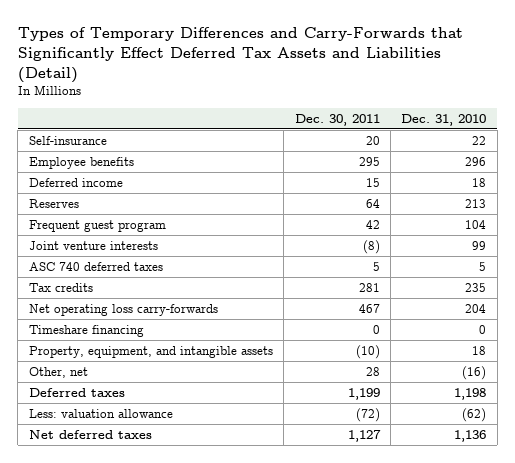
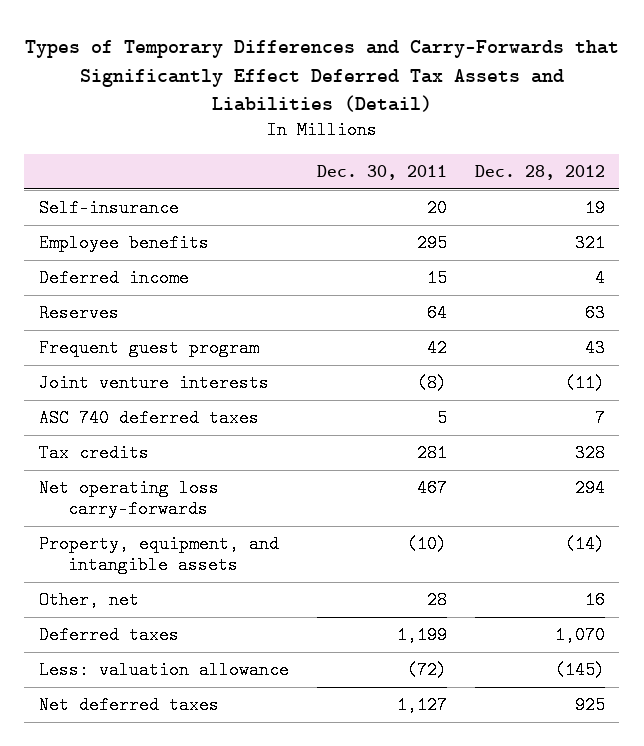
[401,113,487,126] Dec. 31, 2010 -> none
none -> [474,164,605,180] Dec. 28, 2012
[28,324,144,337] Timeshare financing -> none

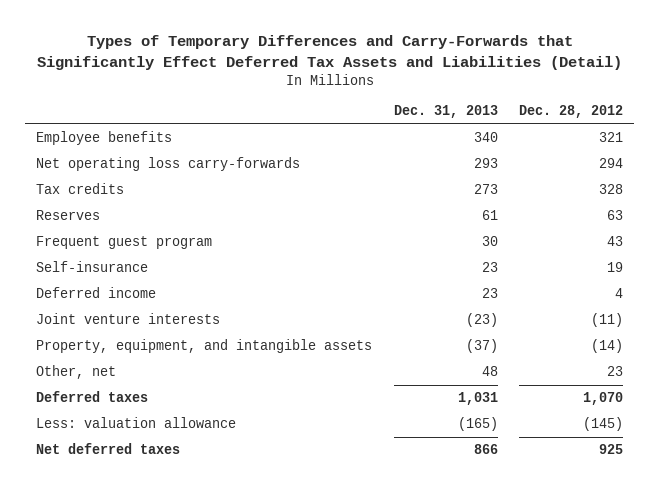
[316,164,447,180] Dec. 30, 2011 -> none
none -> [393,105,498,119] Dec. 31, 2013
[38,479,219,519] Net operating loss carry-forwards -> [36,157,301,172] Net operating loss carry-forwards
[38,444,149,463] Tax credits -> [36,183,125,195] Tax credits
[38,199,179,218] Self-insurance -> [36,261,149,273] Self-insurance
[38,269,189,288] Deferred income -> [36,287,157,299] Deferred income
[38,409,259,428] ASC 740 deferred taxes -> none
[584,591,605,610] 16 -> [607,366,624,377] 23

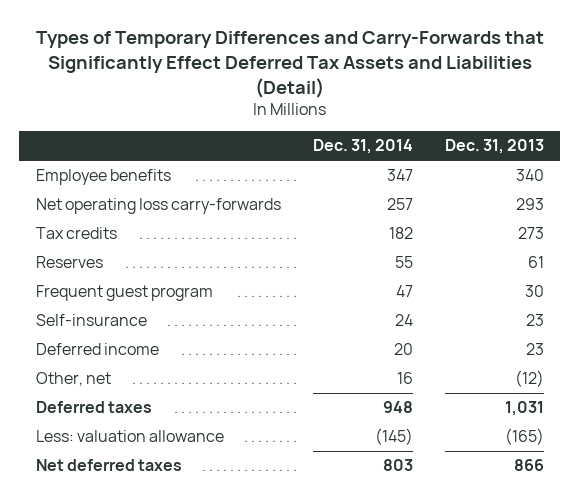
[519,105,624,119] Dec. 28, 2012 -> none
none -> [312,139,413,155] Dec. 31, 2014
[36,313,221,325] Joint venture interests -> none
[36,339,373,354] Property, equipment, and intangible assets -> none
[481,366,498,377] 48 -> [515,370,545,388] (12)

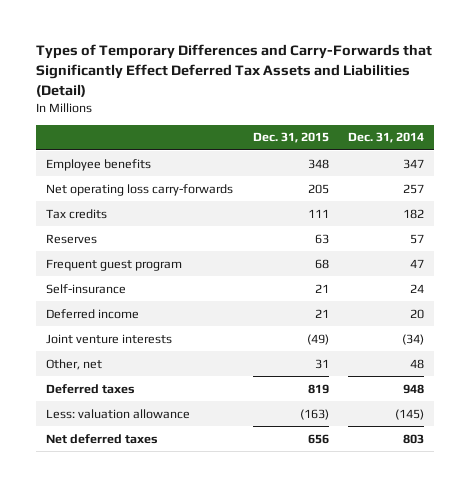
[445,139,545,155] Dec. 31, 2013 -> none
none -> [252,132,329,144] Dec. 31, 2015
[394,256,413,269] 55 -> [410,233,425,244] 57
none -> [45,333,172,344] Joint venture interests
[396,372,413,385] 16 -> [410,358,425,369] 48

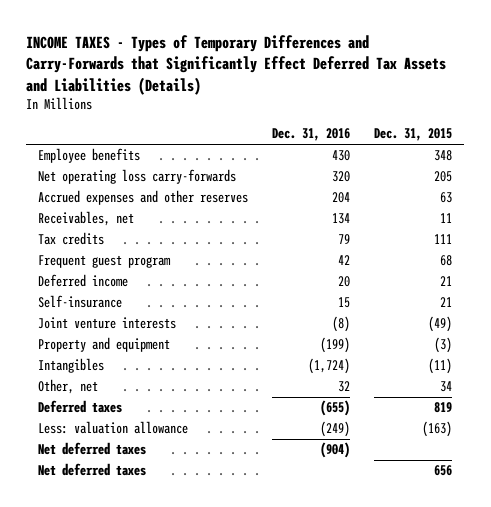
[35,44,432,97] Types of Temporary Differences and Carry-Forwards that Significantly Effect Deferred Tax Assets and Liabilities (Detail) -> [26,34,447,95] INCOME TAXES - Types of Temporary Differences and Carry-Forwards that Significantly Effect Deferred Tax Assets and Liabilities (Details)
[348,132,425,144] Dec. 31, 2014 -> none
none -> [272,128,351,142] Dec. 31, 2016
none -> [38,190,249,206] Accrued expenses and other reserves
none -> [38,211,135,227] Receivables, net
[45,233,97,244] Reserves -> none
[45,283,126,294] Self-insurance -> [38,295,123,309] Self-insurance
none -> [38,337,171,353] Property and equipment
none -> [38,358,105,374] Intangibles
[314,358,329,369] 31 -> [440,381,453,393] 34
none -> [38,442,147,456] Net deferred taxes

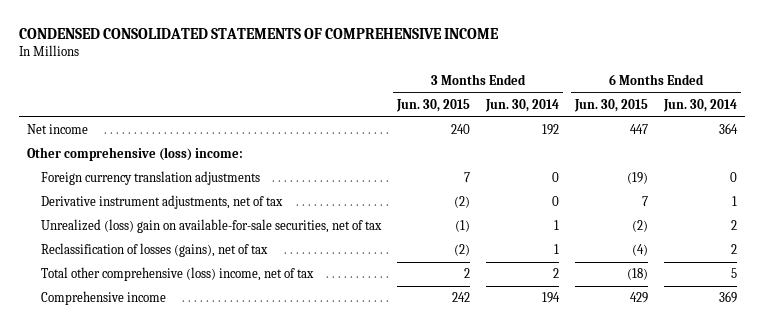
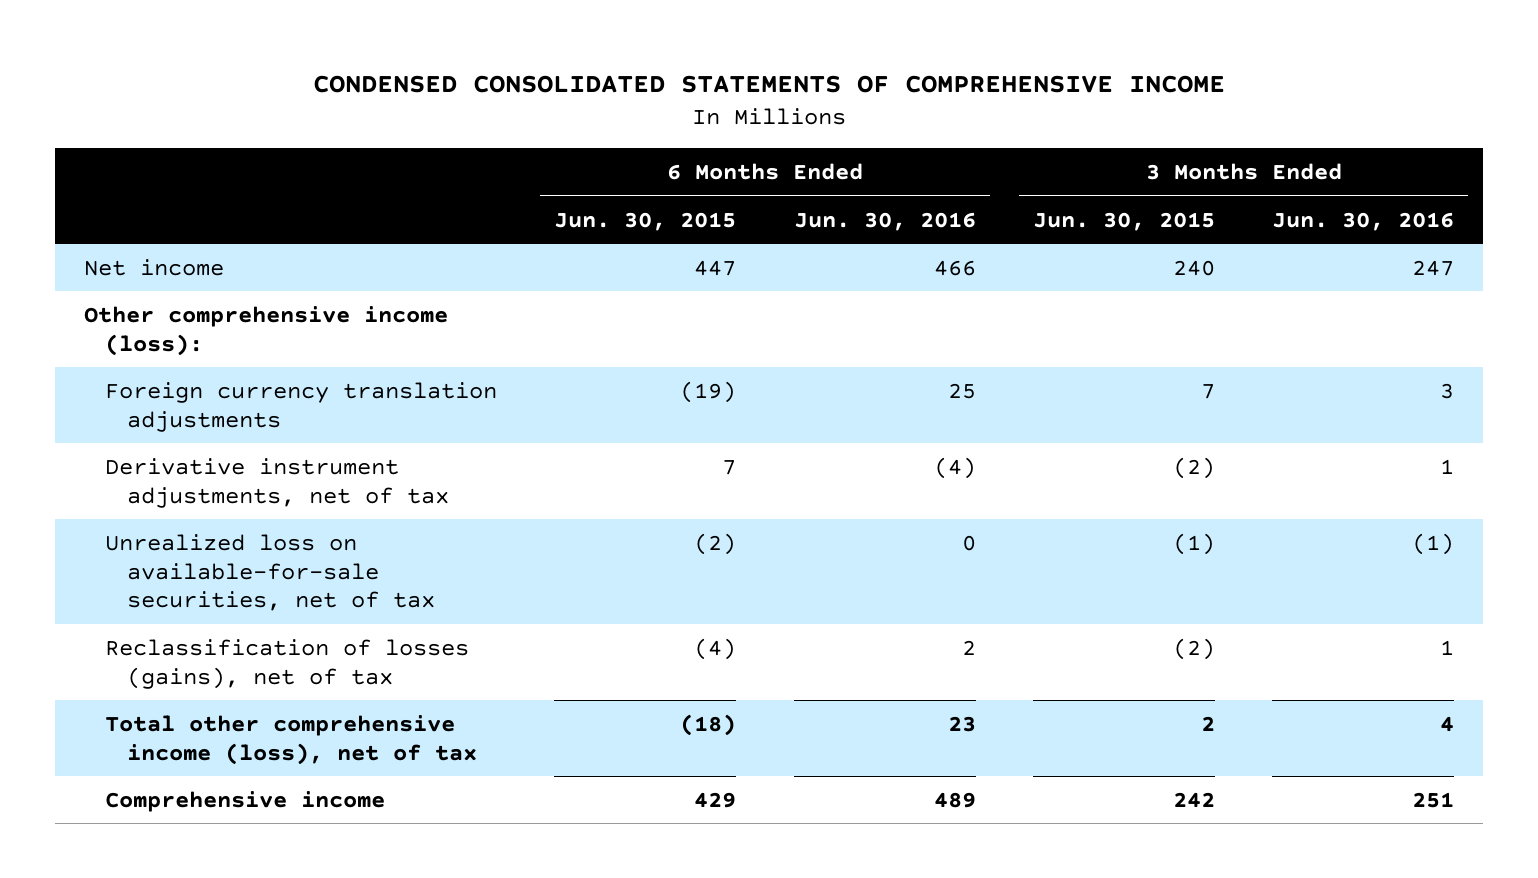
[484,99,559,113] Jun. 30, 2014 -> none
[662,99,737,113] Jun. 30, 2014 -> none
none -> [793,211,976,231] Jun. 30, 2016
none -> [1272,211,1455,231] Jun. 30, 2016
[27,147,244,162] Other comprehensive (loss) income: -> [83,305,448,356] Other comprehensive income (loss):
[41,219,383,234] Unrealized (loss) gain on available-for-sale securities, net of tax -> [105,533,435,612] Unrealized loss on available-for-sale securities, net of tax
[41,267,315,282] Total other comprehensive (loss) income, net of tax -> [105,714,477,765] Total other comprehensive income (loss), net of tax

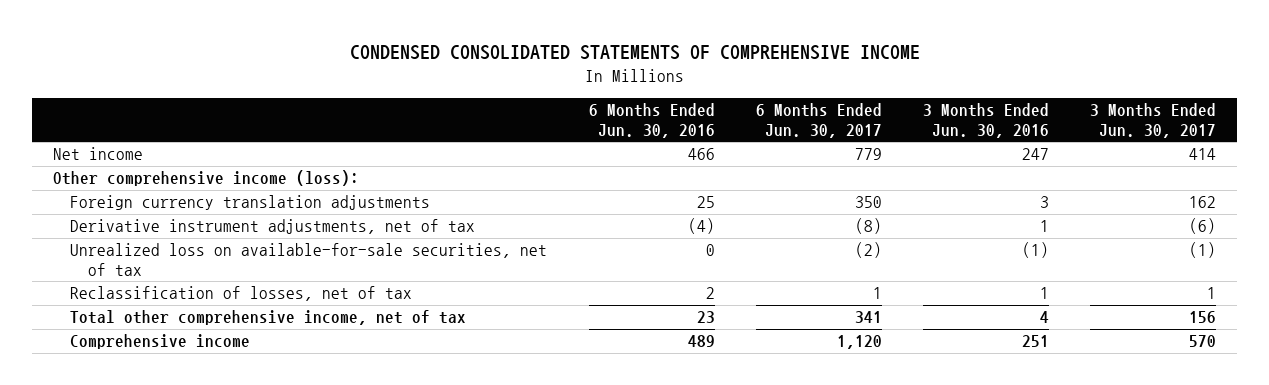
[554,211,737,231] Jun. 30, 2015 -> none
[1032,211,1215,231] Jun. 30, 2015 -> none
none -> [755,103,882,138] 6 Months Ended Jun. 30, 2017
none -> [1090,103,1217,138] 3 Months Ended Jun. 30, 2017
[105,638,470,689] Reclassification of losses (gains), net of tax -> [70,286,413,302] Reclassification of losses, net of tax
[105,714,477,765] Total other comprehensive income (loss), net of tax -> [70,310,467,326] Total other comprehensive income, net of tax

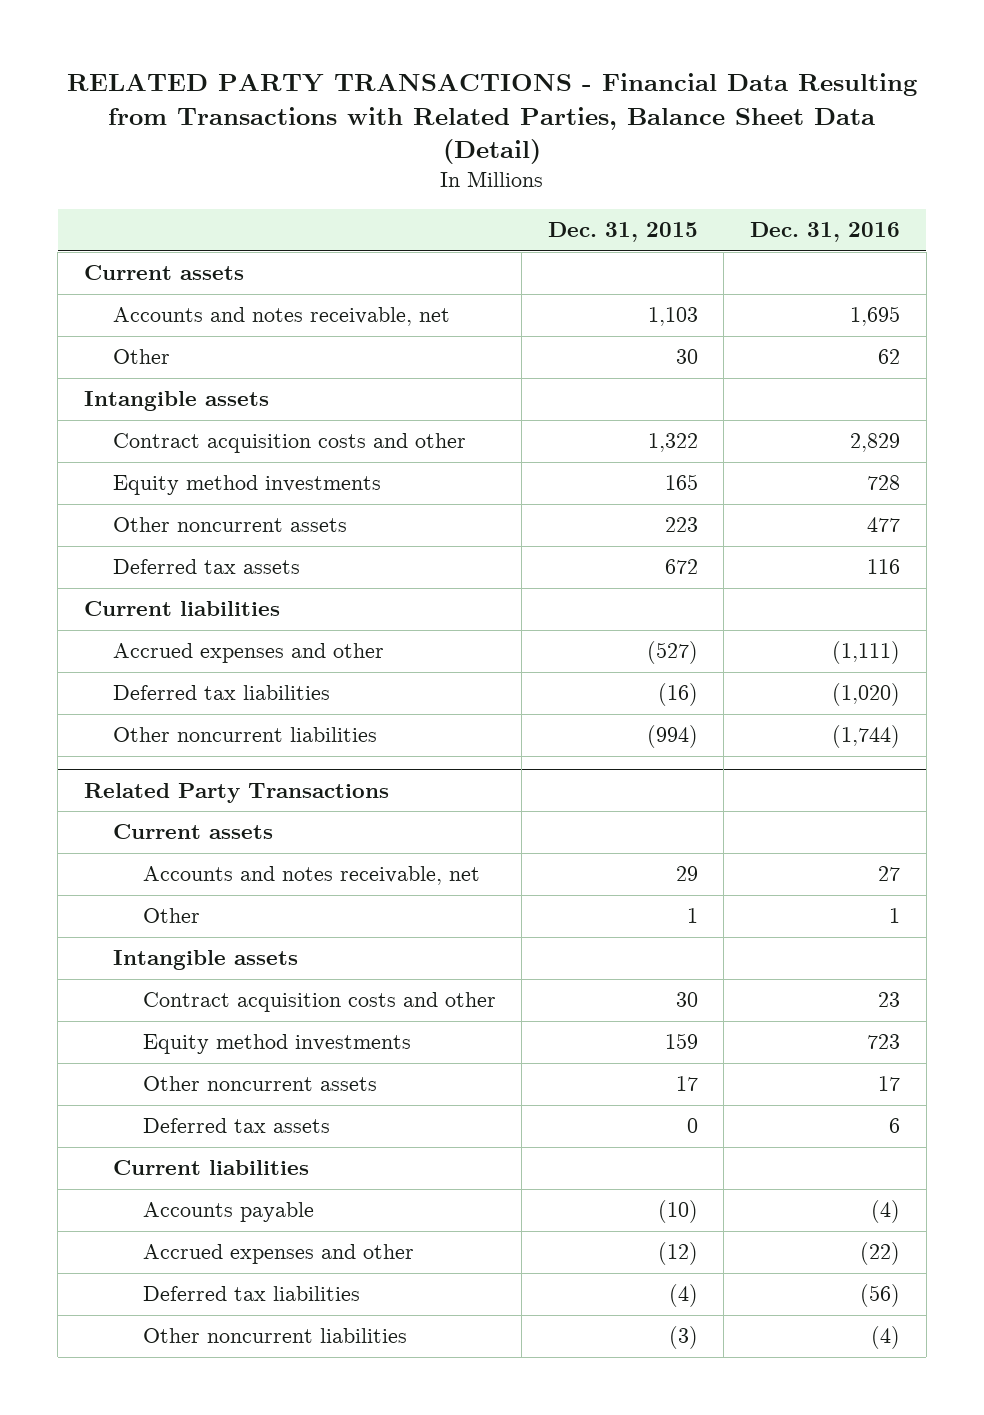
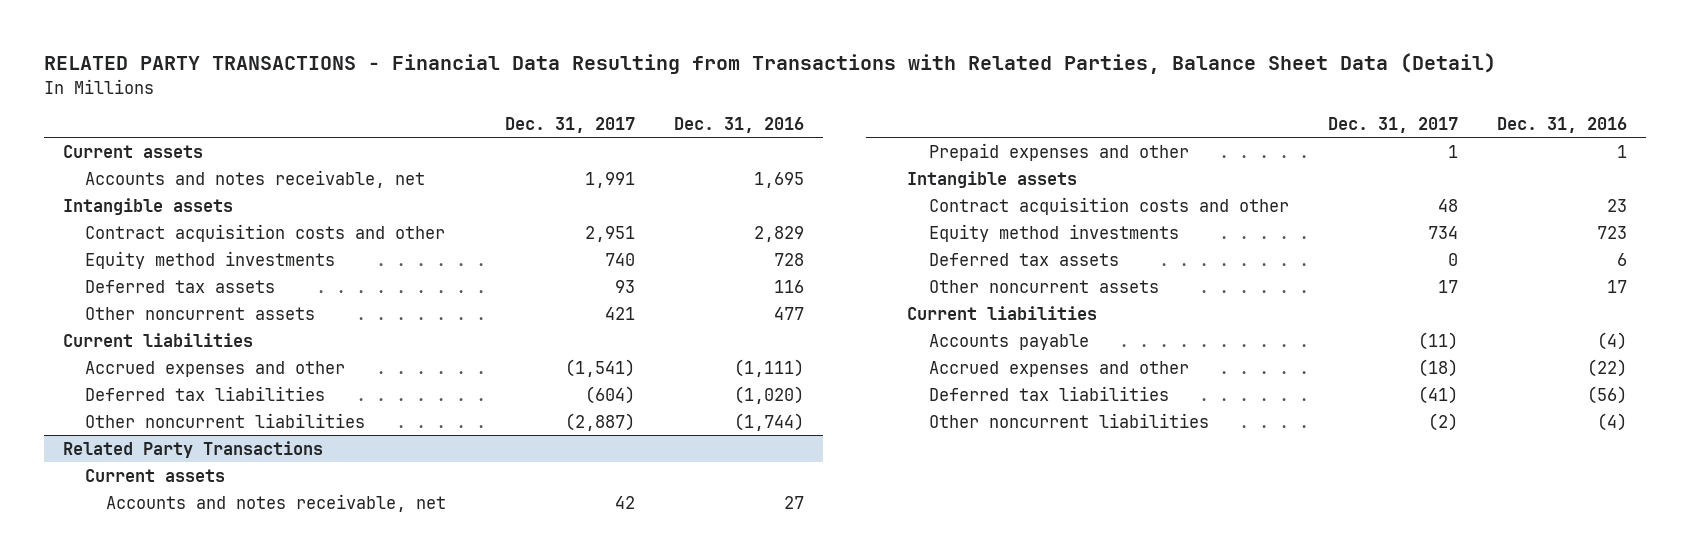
[547,222,698,243] Dec. 31, 2015 -> none
none -> [505,117,636,134] Dec. 31, 2017
[113,349,171,365] Other -> none
[113,517,348,533] Other noncurrent assets -> [84,306,315,320] Other noncurrent assets
[142,908,200,924] Other -> [929,142,1190,161] Prepaid expenses and other
[142,1076,377,1092] Other noncurrent assets -> [929,279,1160,293] Other noncurrent assets

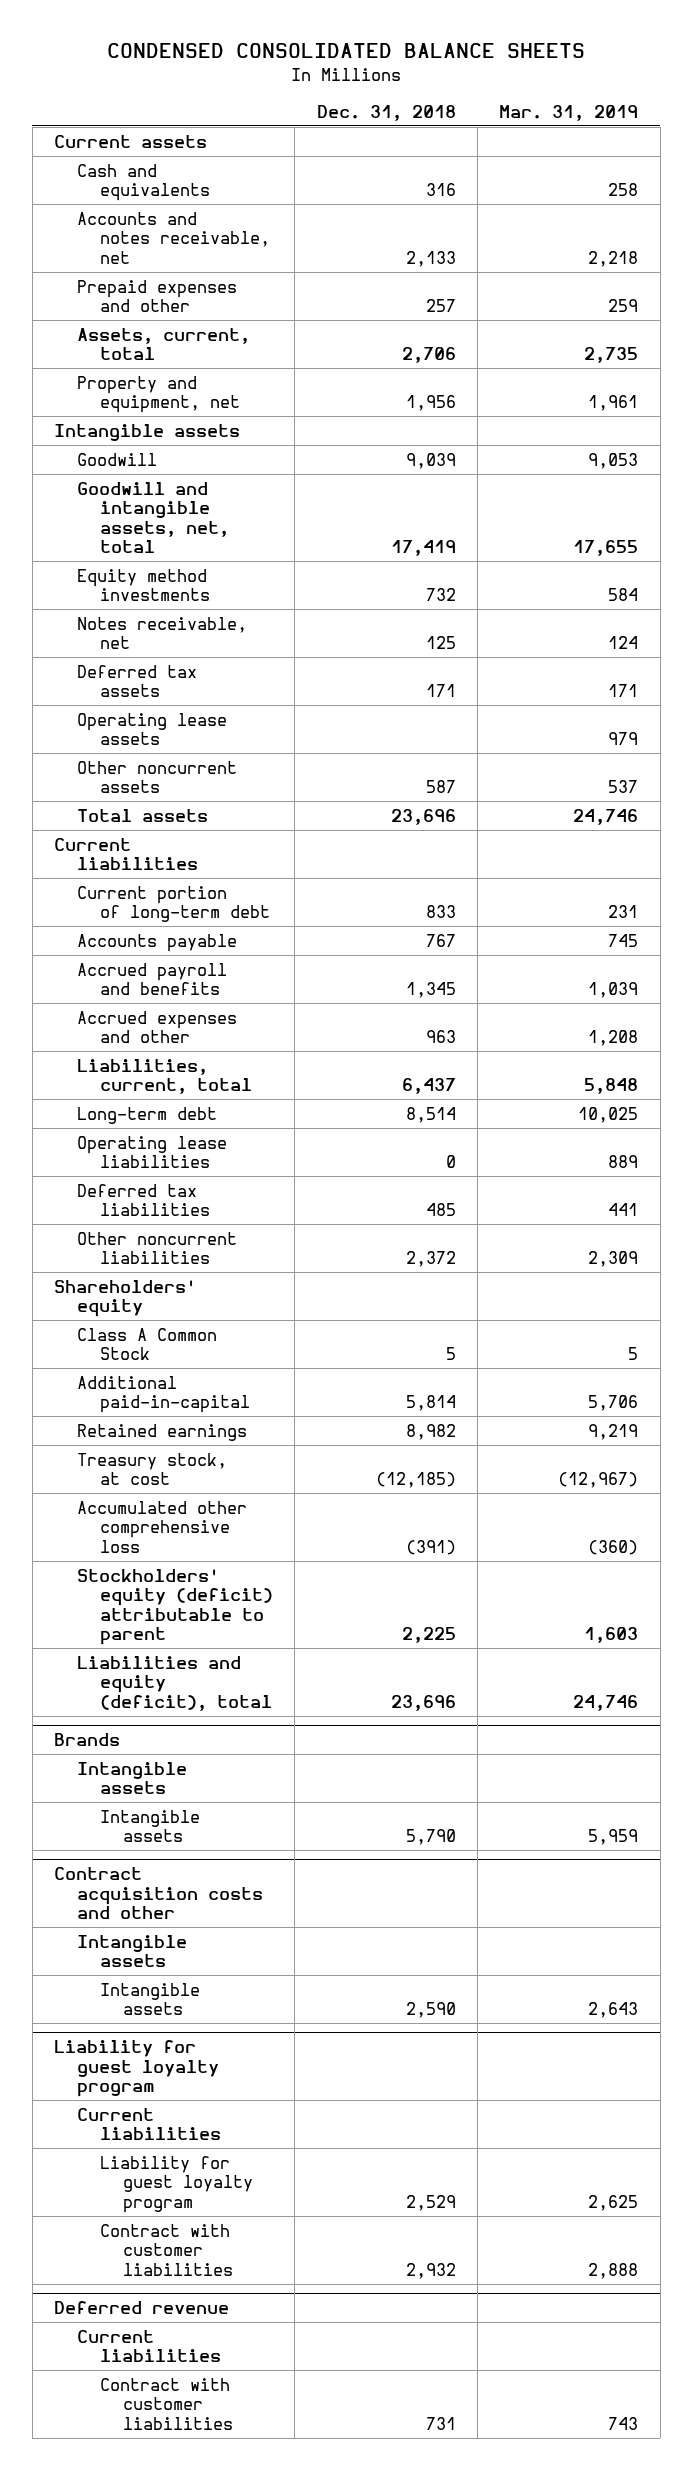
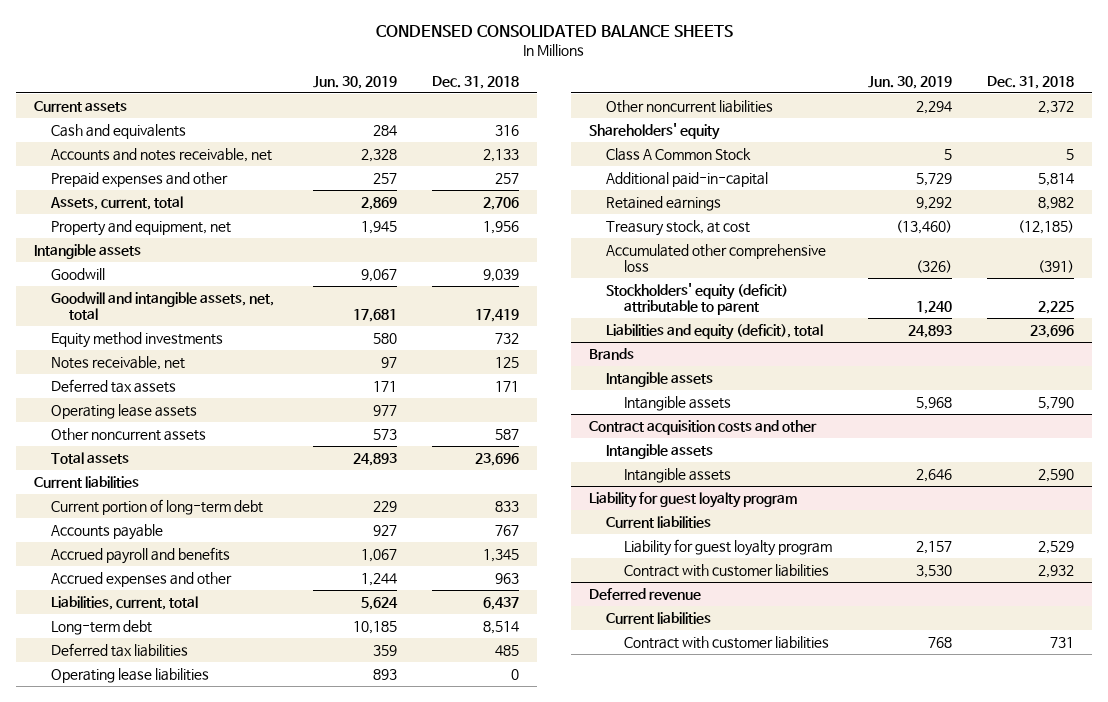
[499,104,639,121] Mar. 31, 2019 -> none
none -> [312,75,397,89] Jun. 30, 2019
[77,1135,228,1169] Operating lease liabilities -> [51,667,210,683] Operating lease liabilities

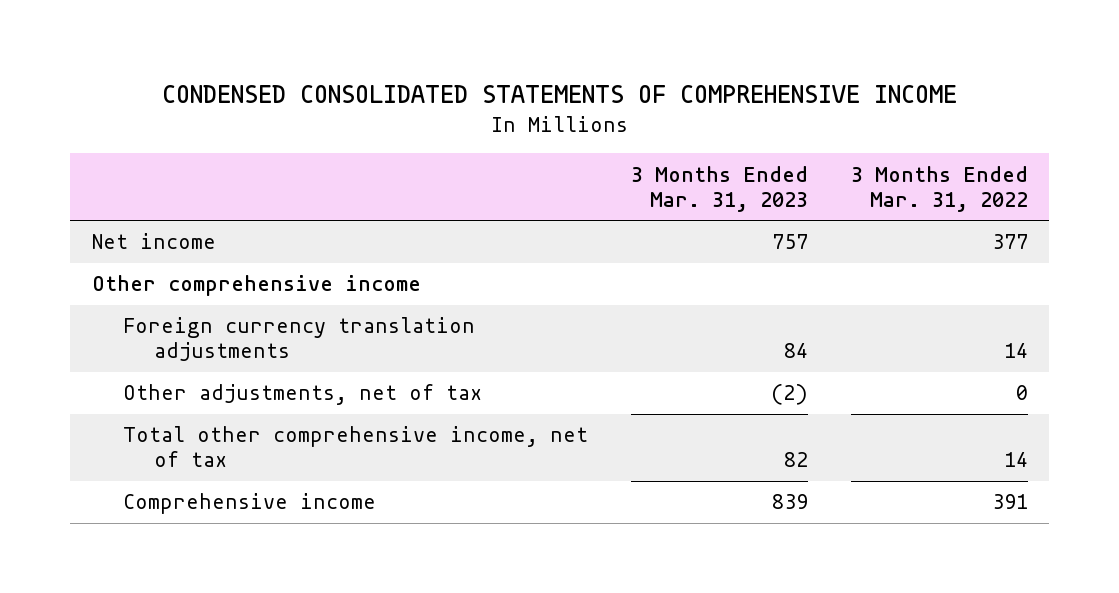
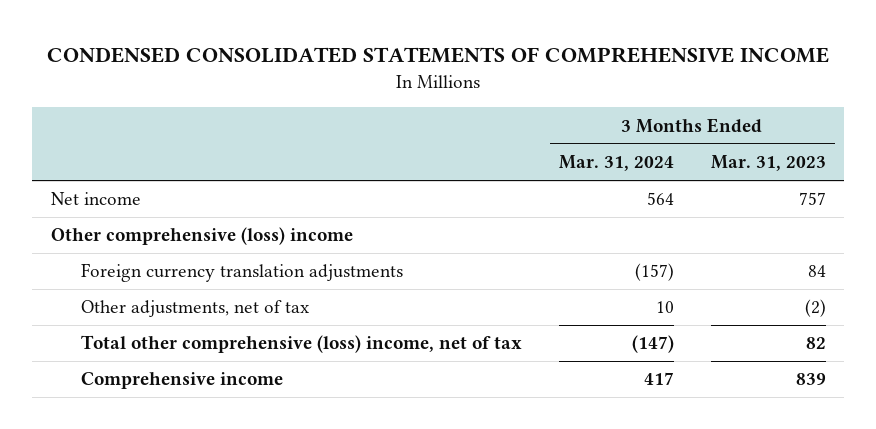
[850,165,1028,212] 3 Months Ended Mar. 31, 2022 -> none
none -> [558,155,674,172] Mar. 31, 2024
[91,275,421,297] Other comprehensive income -> [50,227,353,246] Other comprehensive (loss) income
[122,426,588,468] Total other comprehensive income, net of tax -> [80,335,522,354] Total other comprehensive (loss) income, net of tax

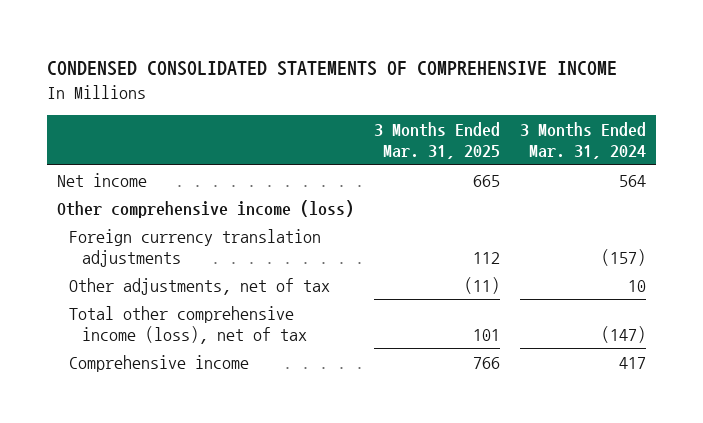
[710,155,826,172] Mar. 31, 2023 -> none
none -> [373,121,500,160] 3 Months Ended Mar. 31, 2025
[50,227,353,246] Other comprehensive (loss) income -> [56,199,354,218] Other comprehensive income (loss)
[80,335,522,354] Total other comprehensive (loss) income, net of tax -> [69,305,308,345] Total other comprehensive income (loss), net of tax

